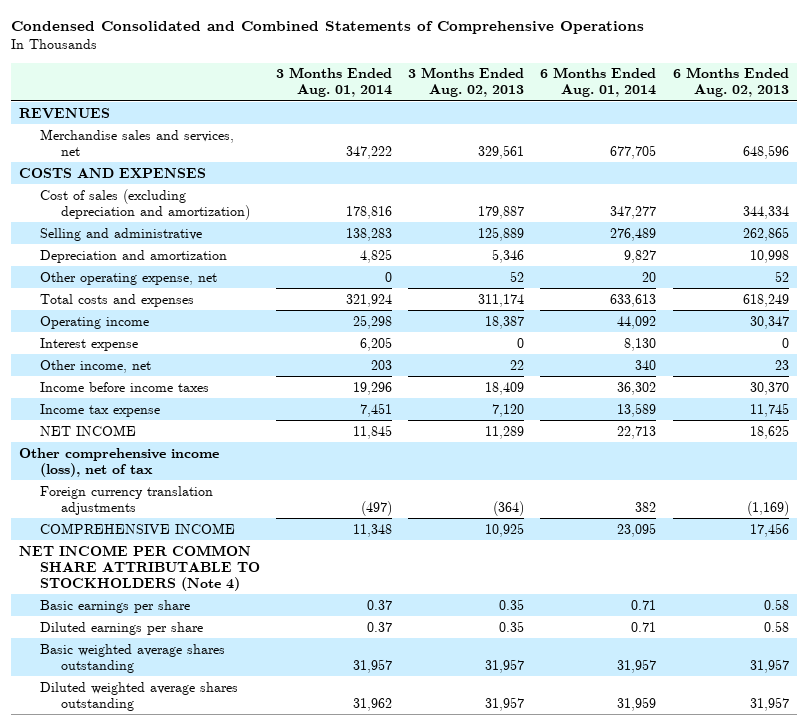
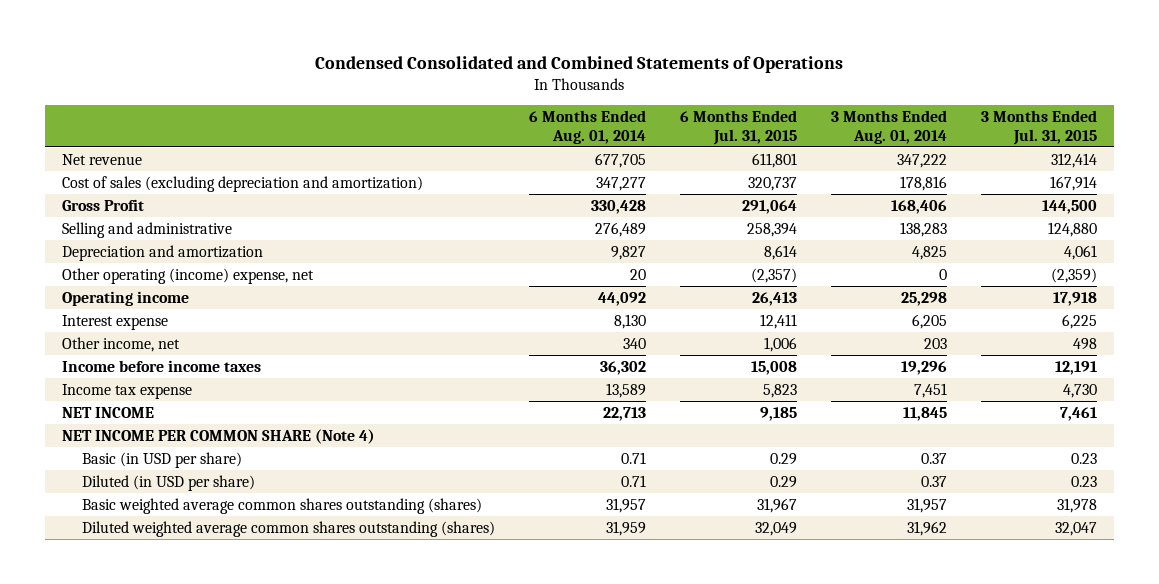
[10,21,644,35] Condensed Consolidated and Combined Statements of Comprehensive Operations -> [315,55,844,73] Condensed Consolidated and Combined Statements of Operations
[408,67,525,98] 3 Months Ended Aug. 02, 2013 -> none
[672,67,789,98] 6 Months Ended Aug. 02, 2013 -> none
none -> [679,110,797,145] 6 Months Ended Jul. 31, 2015
none -> [980,110,1097,145] 3 Months Ended Jul. 31, 2015
[18,107,110,119] REVENUES -> none
[18,167,206,178] COSTS AND EXPENSES -> none
[39,128,234,156] Merchandise sales and services, net -> [61,153,142,165] Net revenue
none -> [61,198,144,211] Gross Profit
[39,293,194,307] Total costs and expenses -> none
[39,271,217,285] Other operating expense, net -> [61,267,314,284] Other operating (income) expense, net
[18,447,219,477] Other comprehensive income (loss), net of tax -> none
[39,485,213,515] Foreign currency translation adjustments -> none
[39,522,235,534] COMPREHENSIVE INCOME -> none
[18,544,260,591] NET INCOME PER COMMON SHARE ATTRIBUTABLE TO STOCKHOLDERS (Note 4) -> [61,428,375,444] NET INCOME PER COMMON SHARE (Note 4)
[39,599,190,613] Basic earnings per share -> [81,451,242,468] Basic (in USD per share)
[39,621,203,635] Diluted earnings per share -> [81,474,255,491] Diluted (in USD per share)
[39,643,225,673] Basic weighted average shares outstanding -> [81,497,482,514] Basic weighted average common shares outstanding (shares)
[39,681,238,711] Diluted weighted average shares outstanding -> [81,520,495,537] Diluted weighted average common shares outstanding (shares)

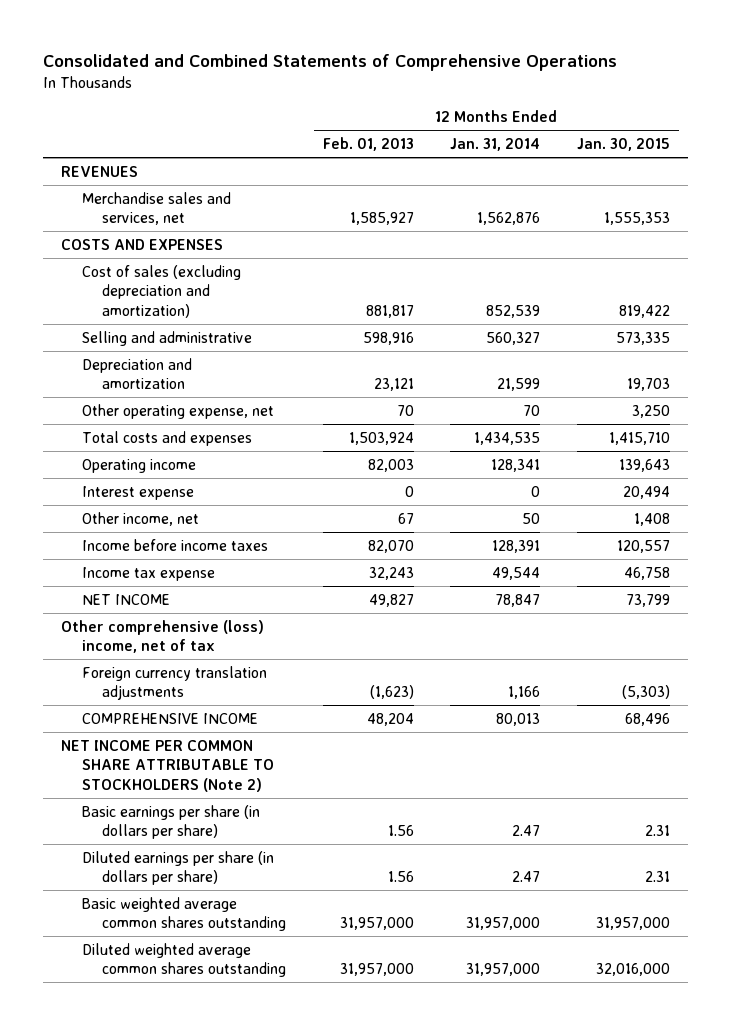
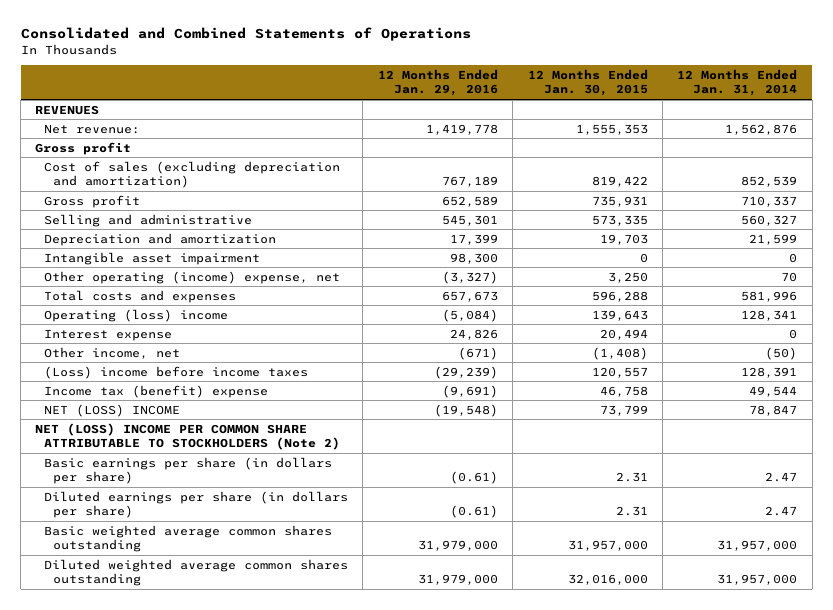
[42,53,617,71] Consolidated and Combined Statements of Comprehensive Operations -> [20,27,471,42] Consolidated and Combined Statements of Operations
[322,136,414,151] Feb. 01, 2013 -> none
none -> [377,69,498,97] 12 Months Ended Jan. 29, 2016
[81,191,231,226] Merchandise sales and services, net -> [43,123,140,134] Net revenue:
[60,238,223,250] COSTS AND EXPENSES -> [35,141,132,155] Gross profit
none -> [43,194,140,208] Gross profit
none -> [43,251,260,265] Intangible asset impairment
[81,403,274,419] Other operating expense, net -> [43,270,340,284] Other operating (income) expense, net
[474,431,541,445] 1,434,535 -> [741,290,798,302] 581,996
[608,431,670,445] 1,415,710 -> [591,290,648,302] 596,288
[81,458,196,473] Operating income -> [43,308,228,322] Operating (loss) income
[60,619,264,654] Other comprehensive (loss) income, net of tax -> none
[81,665,267,701] Foreign currency translation adjustments -> none
[81,712,258,724] COMPREHENSIVE INCOME -> none
[522,512,541,524] 50 -> [765,346,798,360] (50)
[633,512,670,526] 1,408 -> [591,346,648,360] (1,408)
[81,538,268,551] Income before income taxes -> [43,365,308,379] (Loss) income before income taxes
[81,566,215,581] Income tax expense -> [43,384,268,398] Income tax (benefit) expense
[81,593,170,605] NET INCOME -> [43,403,180,417] NET (LOSS) INCOME
[60,739,274,792] NET INCOME PER COMMON SHARE ATTRIBUTABLE TO STOCKHOLDERS (Note 2) -> [35,422,340,451] NET (LOSS) INCOME PER COMMON SHARE ATTRIBUTABLE TO STOCKHOLDERS (Note 2)

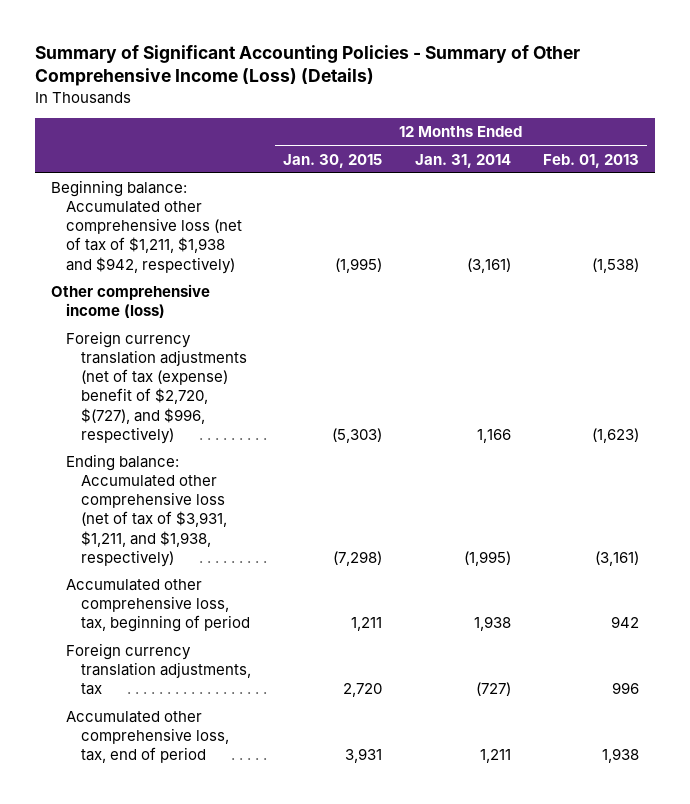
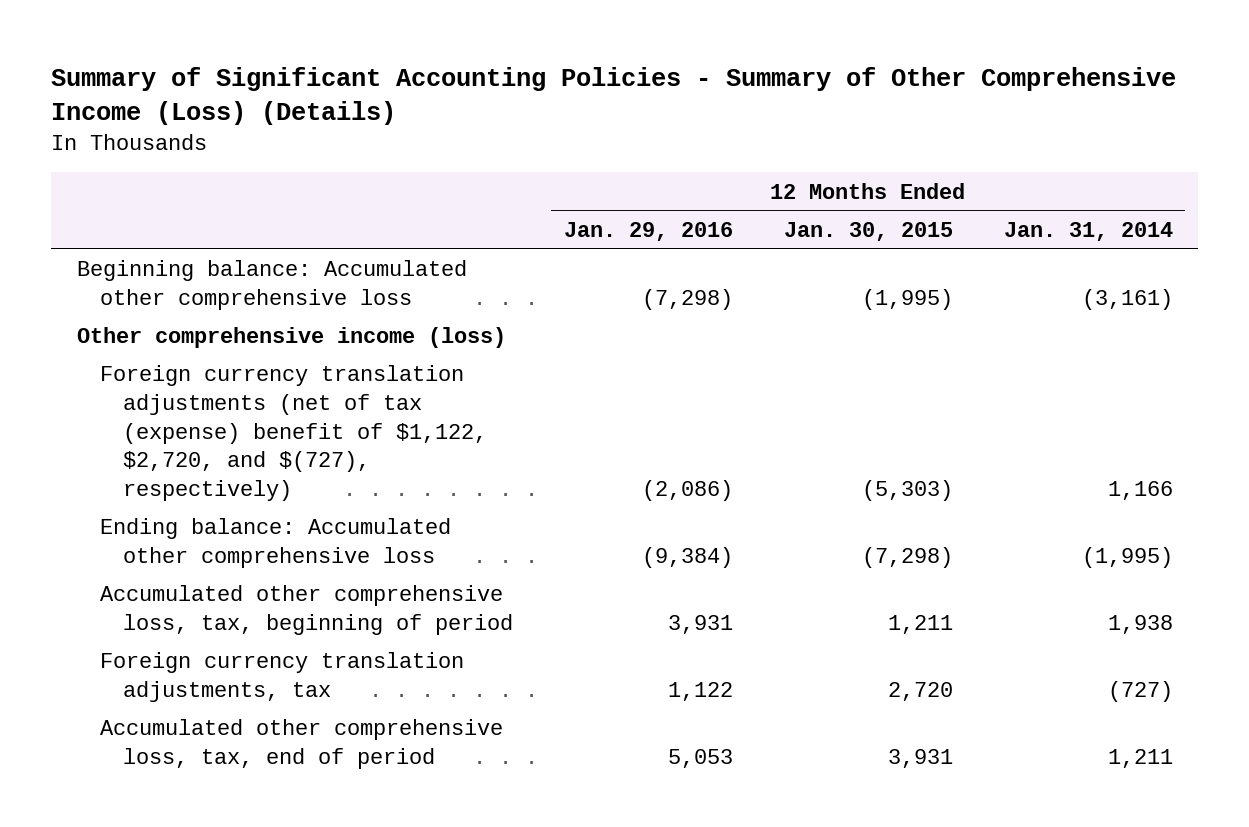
[542,153,639,168] Feb. 01, 2013 -> none
none -> [563,221,733,241] Jan. 29, 2016
[51,180,243,274] Beginning balance: Accumulated other comprehensive loss (net of tax of $1,211, $1,938 and $942, respectively) -> [76,260,467,311] Beginning balance: Accumulated other comprehensive loss
[66,331,248,444] Foreign currency translation adjustments (net of tax (expense) benefit of $2,720, $(727), and $996, respectively) -> [99,365,487,501] Foreign currency translation adjustments (net of tax (expense) benefit of $1,122, $2,720, and $(727), respectively)
[66,454,228,567] Ending balance: Accumulated other comprehensive loss (net of tax of $3,931, $1,211, and $1,938, respectively) -> [99,518,451,569] Ending balance: Accumulated other comprehensive loss

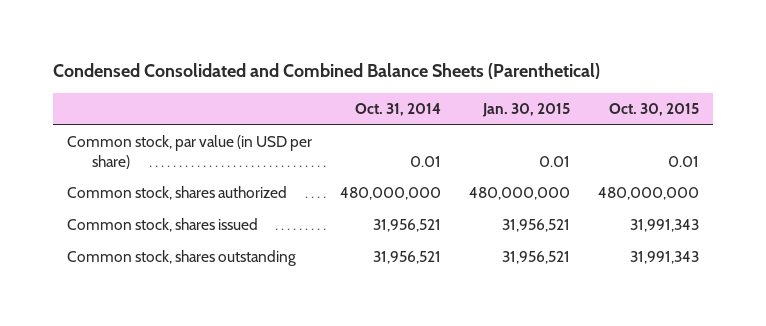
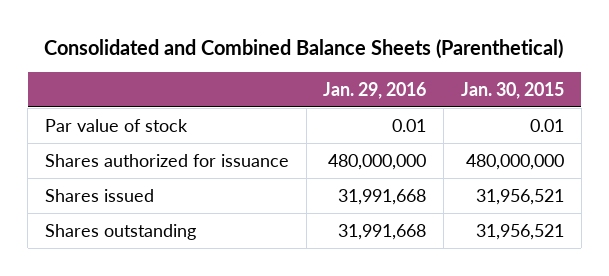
[53,63,601,80] Condensed Consolidated and Combined Balance Sheets (Parenthetical) -> [44,38,564,59] Consolidated and Combined Balance Sheets (Parenthetical)
[355,103,442,117] Oct. 31, 2014 -> none
[609,103,700,117] Oct. 30, 2015 -> none
none -> [323,81,427,99] Jan. 29, 2016
[67,135,313,170] Common stock, par value (in USD per share) -> [44,118,188,132] Par value of stock
[67,186,288,201] Common stock, shares authorized -> [44,153,289,167] Shares authorized for issuance
[67,218,259,233] Common stock, shares issued -> [44,188,154,202] Shares issued
[67,250,297,267] Common stock, shares outstanding -> [44,223,196,240] Shares outstanding

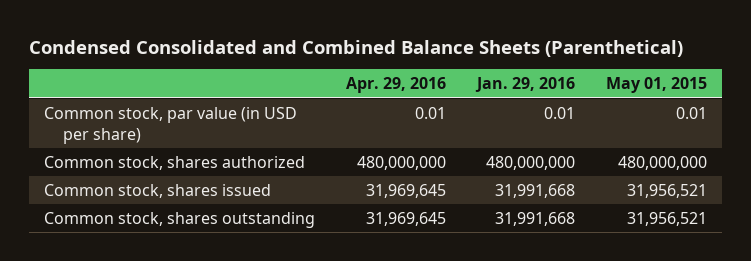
[44,38,564,59] Consolidated and Combined Balance Sheets (Parenthetical) -> [28,39,683,57] Condensed Consolidated and Combined Balance Sheets (Parenthetical)
[460,81,564,99] Jan. 30, 2015 -> none
none -> [346,77,447,94] Apr. 29, 2016
none -> [605,77,707,94] May 01, 2015
[44,118,188,132] Par value of stock -> [44,106,298,144] Common stock, par value (in USD per share)
[44,153,289,167] Shares authorized for issuance -> [44,155,306,170] Common stock, shares authorized
[44,188,154,202] Shares issued -> [44,183,272,198] Common stock, shares issued
[44,223,196,240] Shares outstanding -> [44,211,316,228] Common stock, shares outstanding

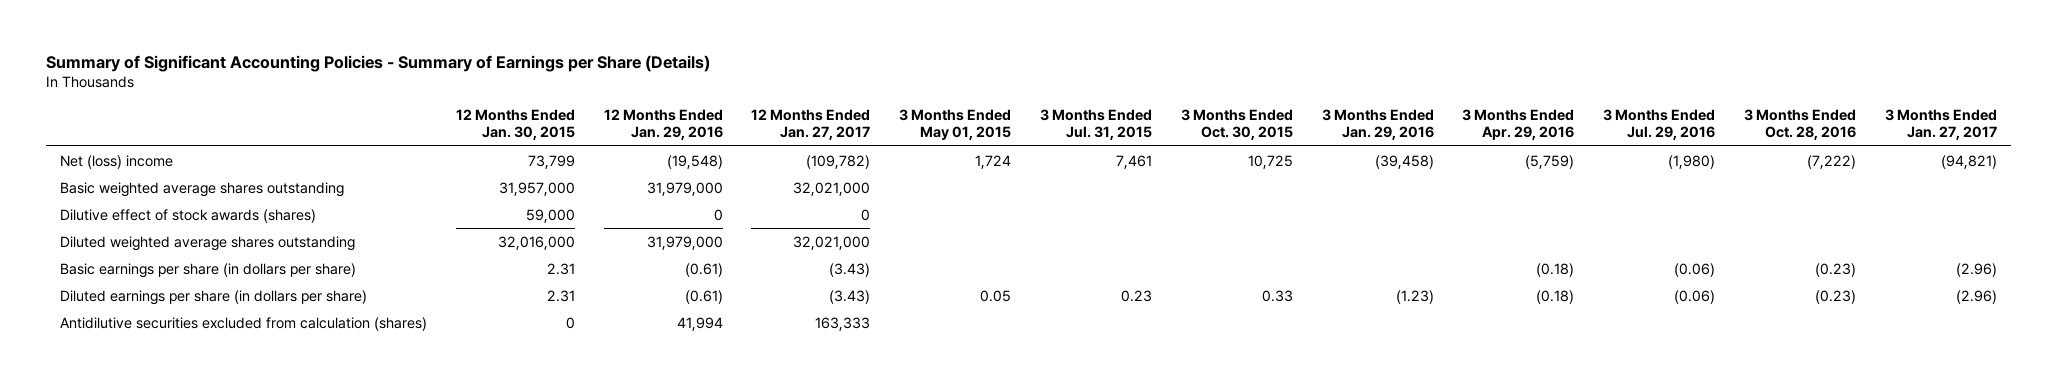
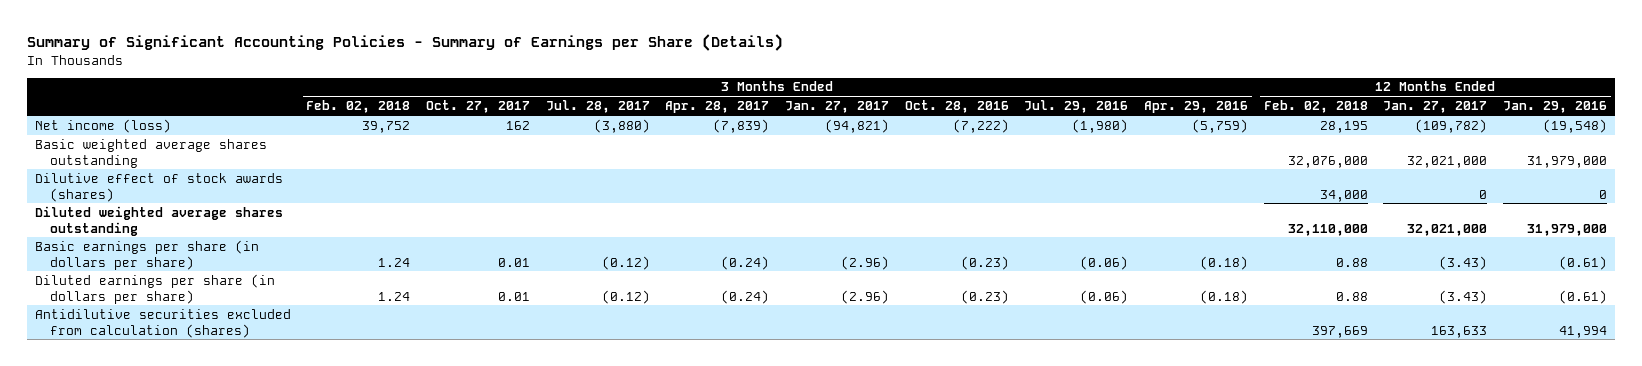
[455,108,575,141] 12 Months Ended Jan. 30, 2015 -> none
[899,108,1012,141] 3 Months Ended May 01, 2015 -> none
[1039,108,1152,141] 3 Months Ended Jul. 31, 2015 -> none
[1180,108,1293,141] 3 Months Ended Oct. 30, 2015 -> none
[1321,108,1434,141] 3 Months Ended Jan. 29, 2016 -> none
none -> [306,100,411,114] Feb. 02, 2018
none -> [426,100,531,114] Oct. 27, 2017
none -> [545,100,650,114] Jul. 28, 2017
none -> [665,101,770,114] Apr. 28, 2017
none -> [1263,100,1368,114] Feb. 02, 2018
[60,154,174,169] Net (loss) income -> [34,118,171,133] Net income (loss)
[815,316,871,331] 163,333 -> [1431,325,1488,338] 163,633

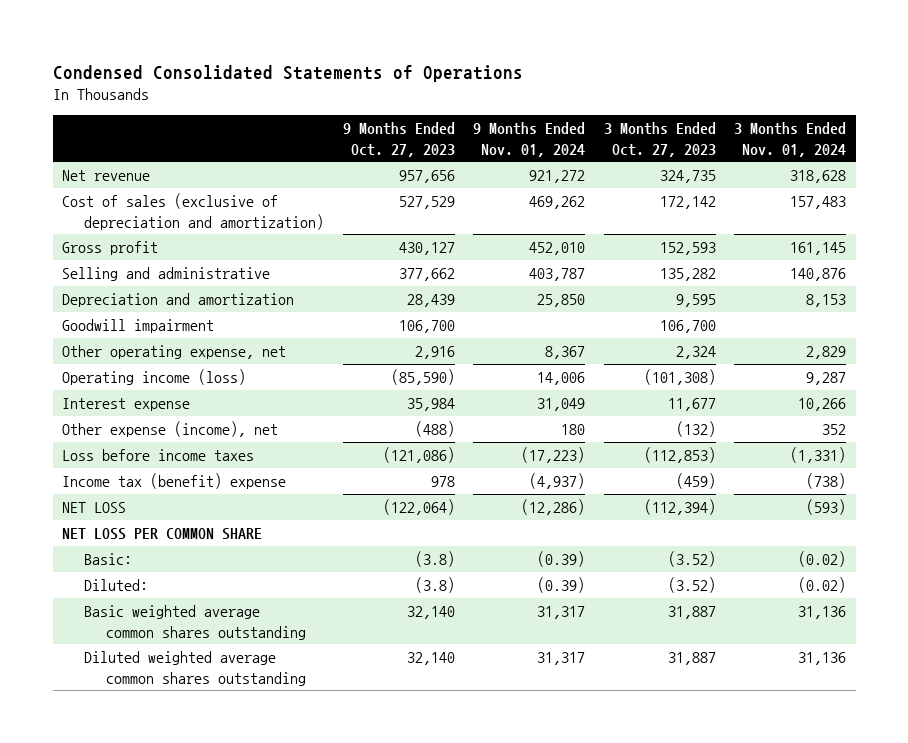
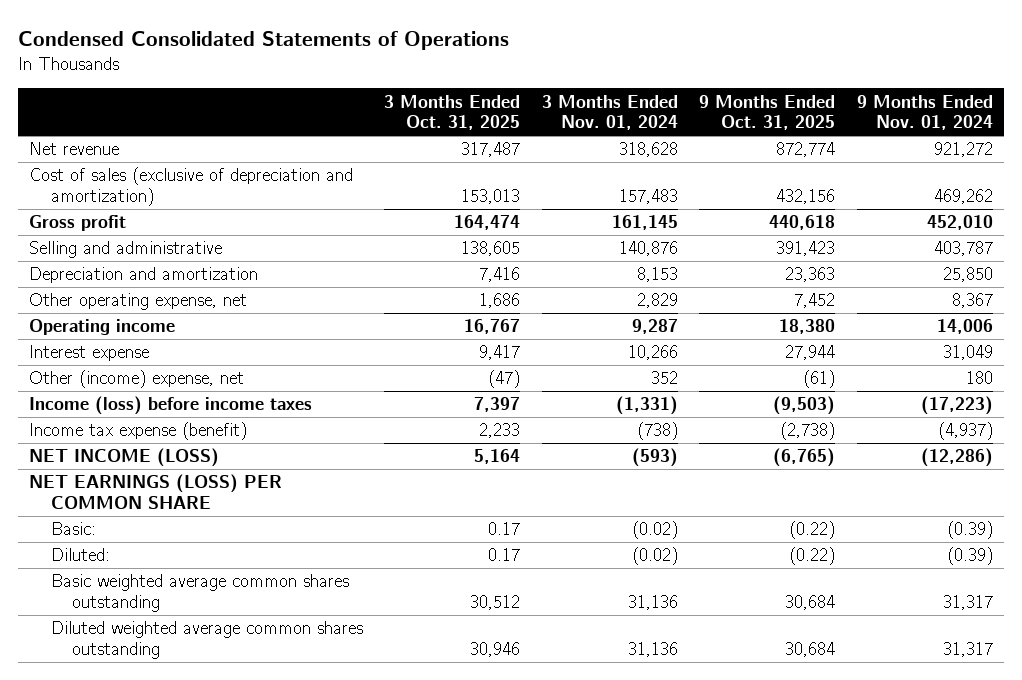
[342,122,455,157] 9 Months Ended Oct. 27, 2023 -> none
[603,122,716,157] 3 Months Ended Oct. 27, 2023 -> none
none -> [384,94,521,131] 3 Months Ended Oct. 31, 2025
none -> [699,94,836,131] 9 Months Ended Oct. 31, 2025
[62,318,215,333] Goodwill impairment -> none
[62,368,247,385] Operating income (loss) -> [28,319,175,336] Operating income
[62,420,279,437] Other expense (income), net -> [28,370,244,389] Other (income) expense, net
[62,448,255,461] Loss before income taxes -> [28,396,312,416] Income (loss) before income taxes
[62,472,287,489] Income tax (benefit) expense -> [28,422,247,441] Income tax expense (benefit)
[62,501,127,513] NET LOSS -> [28,448,219,468] NET INCOME (LOSS)
[62,527,263,540] NET LOSS PER COMMON SHARE -> [28,474,282,510] NET EARNINGS (LOSS) PER COMMON SHARE

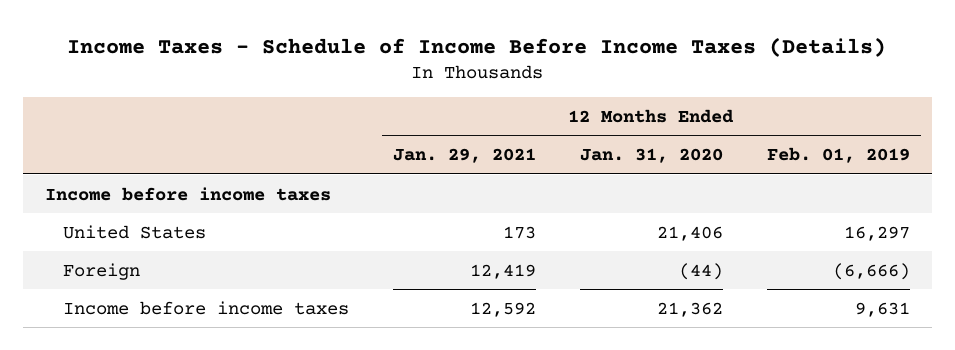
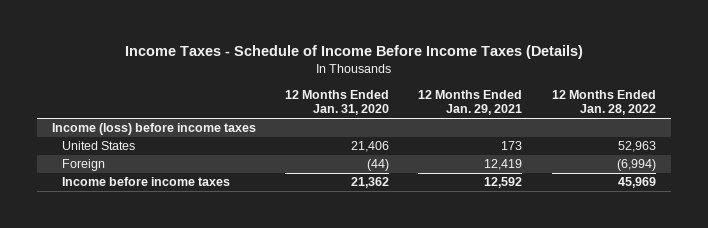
[766,147,910,164] Feb. 01, 2019 -> none
none -> [551,89,656,116] 12 Months Ended Jan. 28, 2022
[45,186,332,201] Income before income taxes -> [51,123,256,136] Income (loss) before income taxes

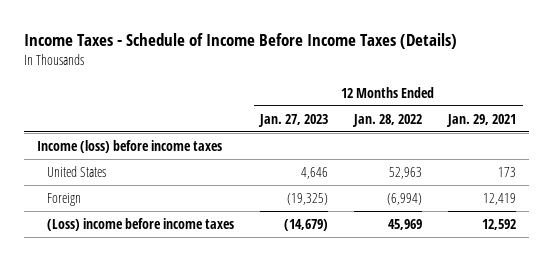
[285,89,390,116] 12 Months Ended Jan. 31, 2020 -> none
none -> [258,113,329,127] Jan. 27, 2023
[62,177,231,187] Income before income taxes -> [47,218,235,232] (Loss) income before income taxes

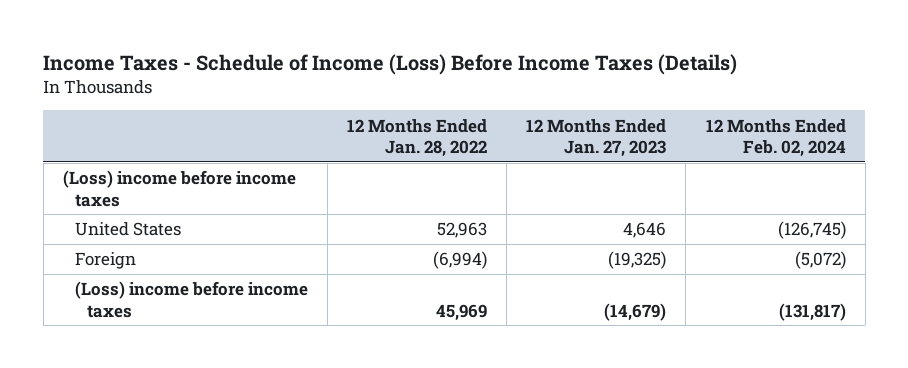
[23,32,457,49] Income Taxes - Schedule of Income Before Income Taxes (Details) -> [43,53,738,75] Income Taxes - Schedule of Income (Loss) Before Income Taxes (Details)
[446,113,517,127] Jan. 29, 2021 -> none
none -> [705,118,846,157] 12 Months Ended Feb. 02, 2024
[36,140,222,154] Income (loss) before income taxes -> [62,170,296,207] (Loss) income before income taxes

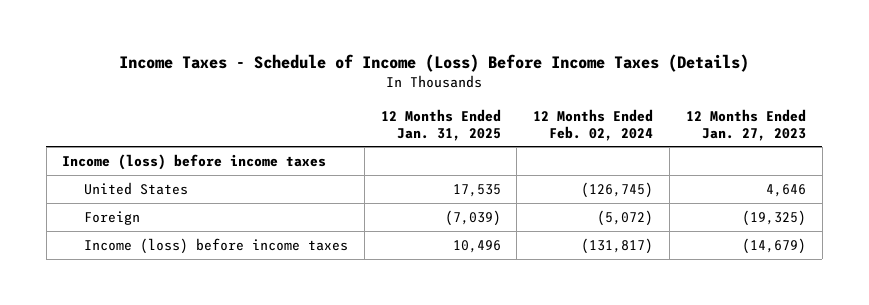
[347,118,488,157] 12 Months Ended Jan. 28, 2022 -> none
none -> [380,108,501,141] 12 Months Ended Jan. 31, 2025
[62,170,296,207] (Loss) income before income taxes -> [62,153,327,170] Income (loss) before income taxes
[74,281,308,318] (Loss) income before income taxes -> [83,237,348,254] Income (loss) before income taxes

